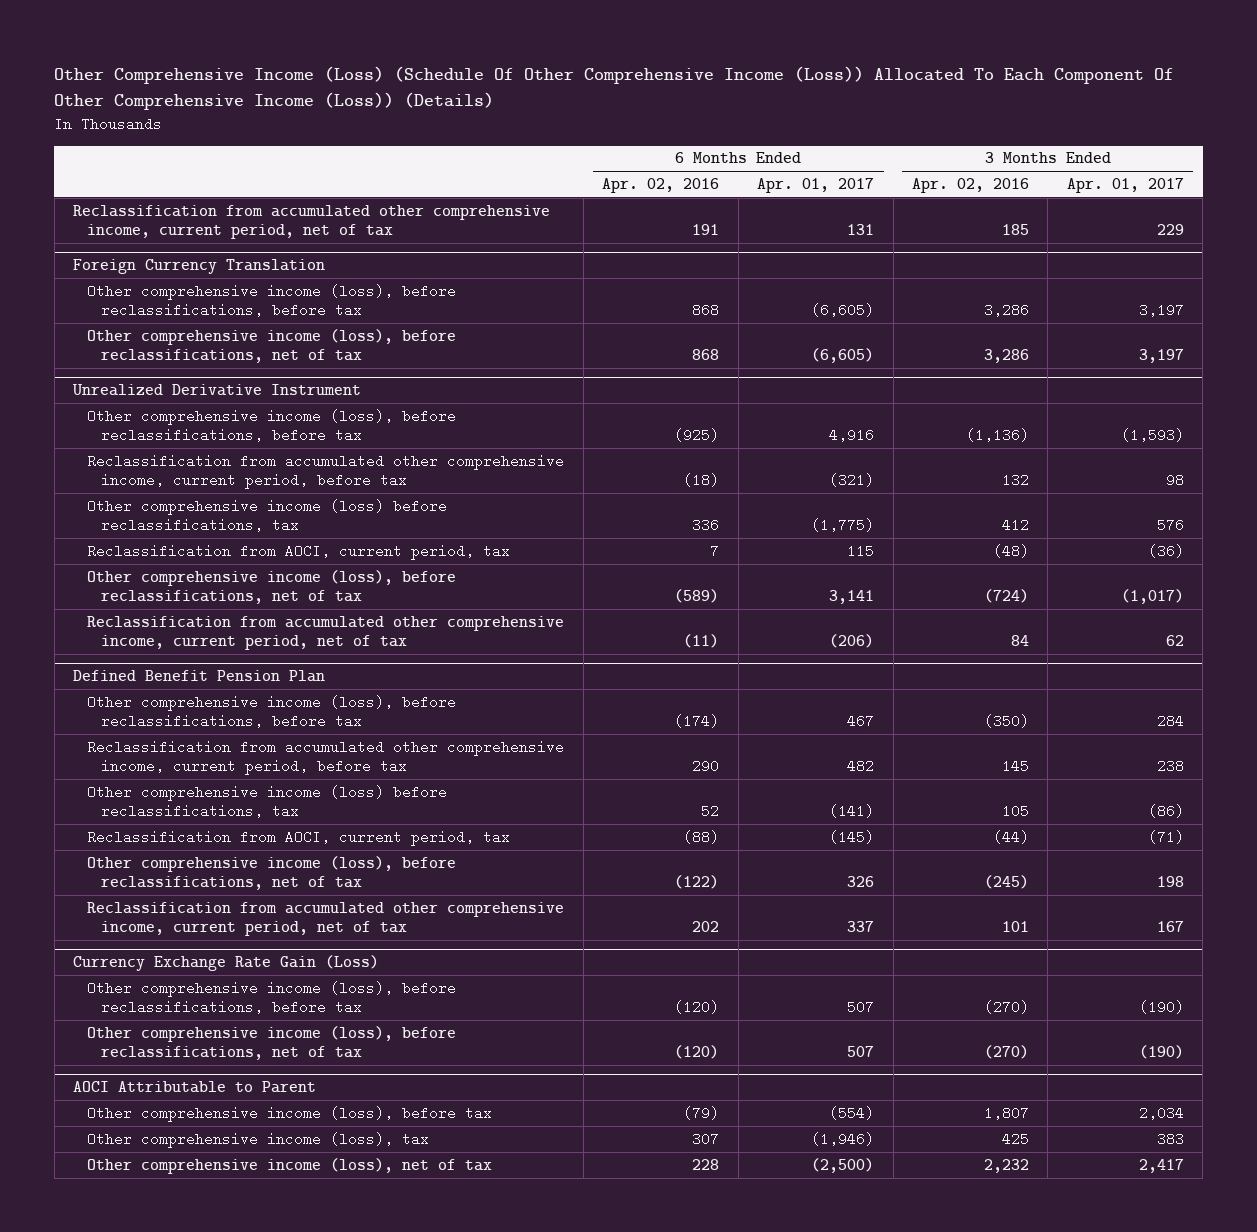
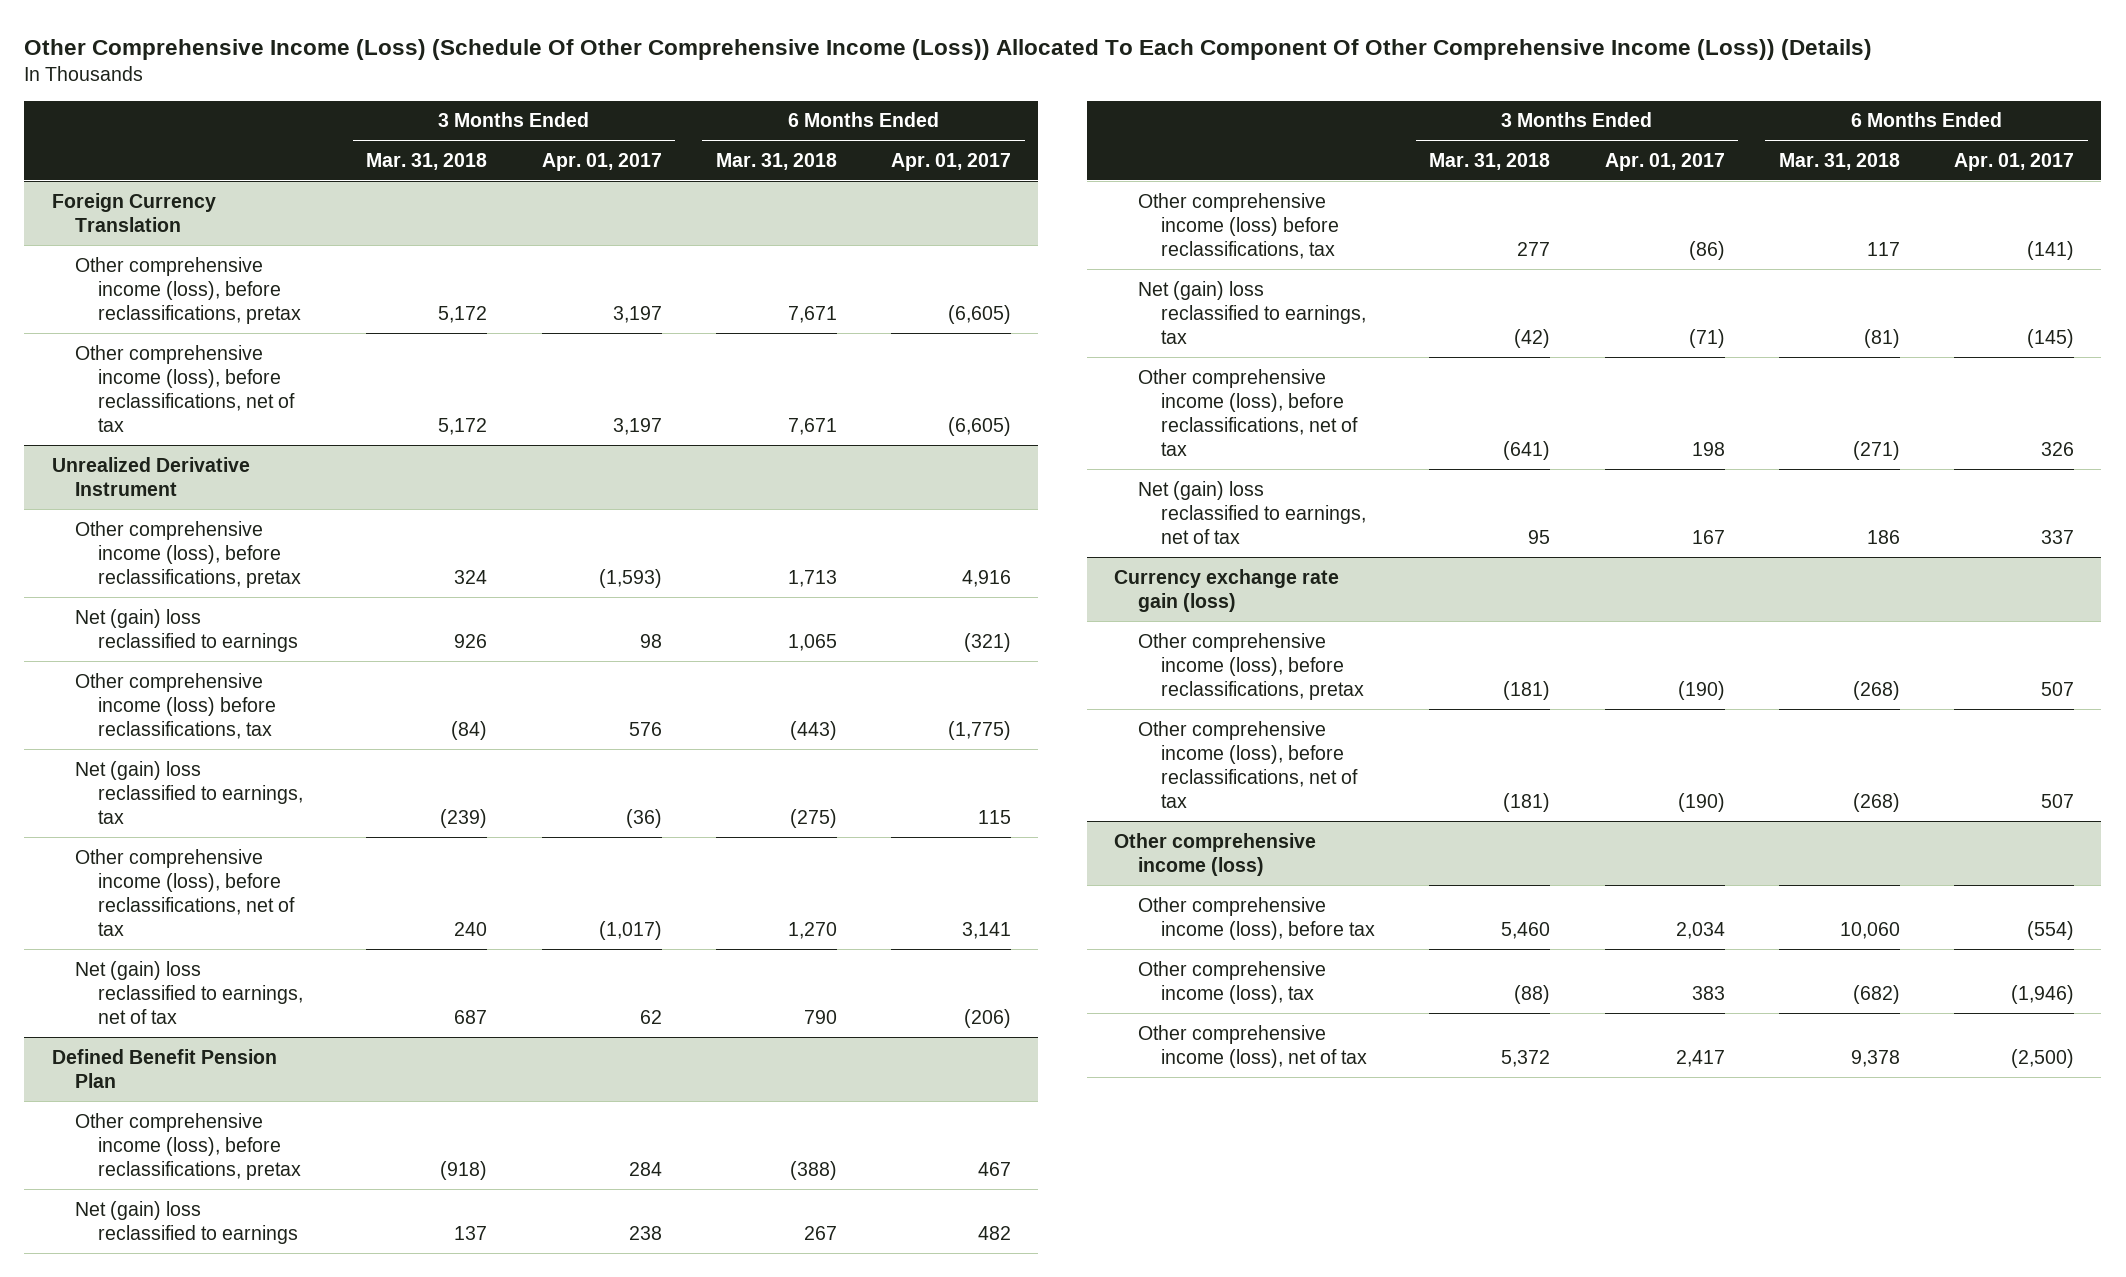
[602,177,720,193] Apr. 02, 2016 -> none
[911,177,1029,193] Apr. 02, 2016 -> none
none -> [366,152,488,170] Mar. 31, 2018
none -> [715,152,837,170] Mar. 31, 2018
[73,204,551,240] Reclassification from accumulated other comprehensive income, current period, net of tax -> none
[87,283,457,318] Other comprehensive income (loss), before reclassifications, before tax -> [74,256,301,324] Other comprehensive income (loss), before reclassifications, pretax
[87,408,457,443] Other comprehensive income (loss), before reclassifications, before tax -> [74,520,301,588] Other comprehensive income (loss), before reclassifications, pretax
[87,453,565,490] Reclassification from accumulated other comprehensive income, current period, before tax -> [74,608,298,652] Net (gain) loss reclassified to earnings
[87,543,511,560] Reclassification from AOCI, current period, tax -> [74,760,303,824] Net (gain) loss reclassified to earnings, tax
[87,615,565,651] Reclassification from accumulated other comprehensive income, current period, net of tax -> [74,960,303,1024] Net (gain) loss reclassified to earnings, net of tax
[87,694,457,729] Other comprehensive income (loss), before reclassifications, before tax -> [74,1112,301,1180] Other comprehensive income (loss), before reclassifications, pretax
[87,739,565,776] Reclassification from accumulated other comprehensive income, current period, before tax -> [74,1200,298,1244] Net (gain) loss reclassified to earnings
[87,829,511,846] Reclassification from AOCI, current period, tax -> [1137,280,1366,344] Net (gain) loss reclassified to earnings, tax
[87,901,565,937] Reclassification from accumulated other comprehensive income, current period, net of tax -> [1137,480,1366,544] Net (gain) loss reclassified to earnings, net of tax
[73,955,380,972] Currency Exchange Rate Gain (Loss) -> [1114,568,1340,612] Currency exchange rate gain (loss)
[87,980,457,1015] Other comprehensive income (loss), before reclassifications, before tax -> [1137,632,1364,700] Other comprehensive income (loss), before reclassifications, pretax
[73,1081,317,1094] AOCI Attributable to Parent -> [1114,832,1317,876] Other comprehensive income (loss)

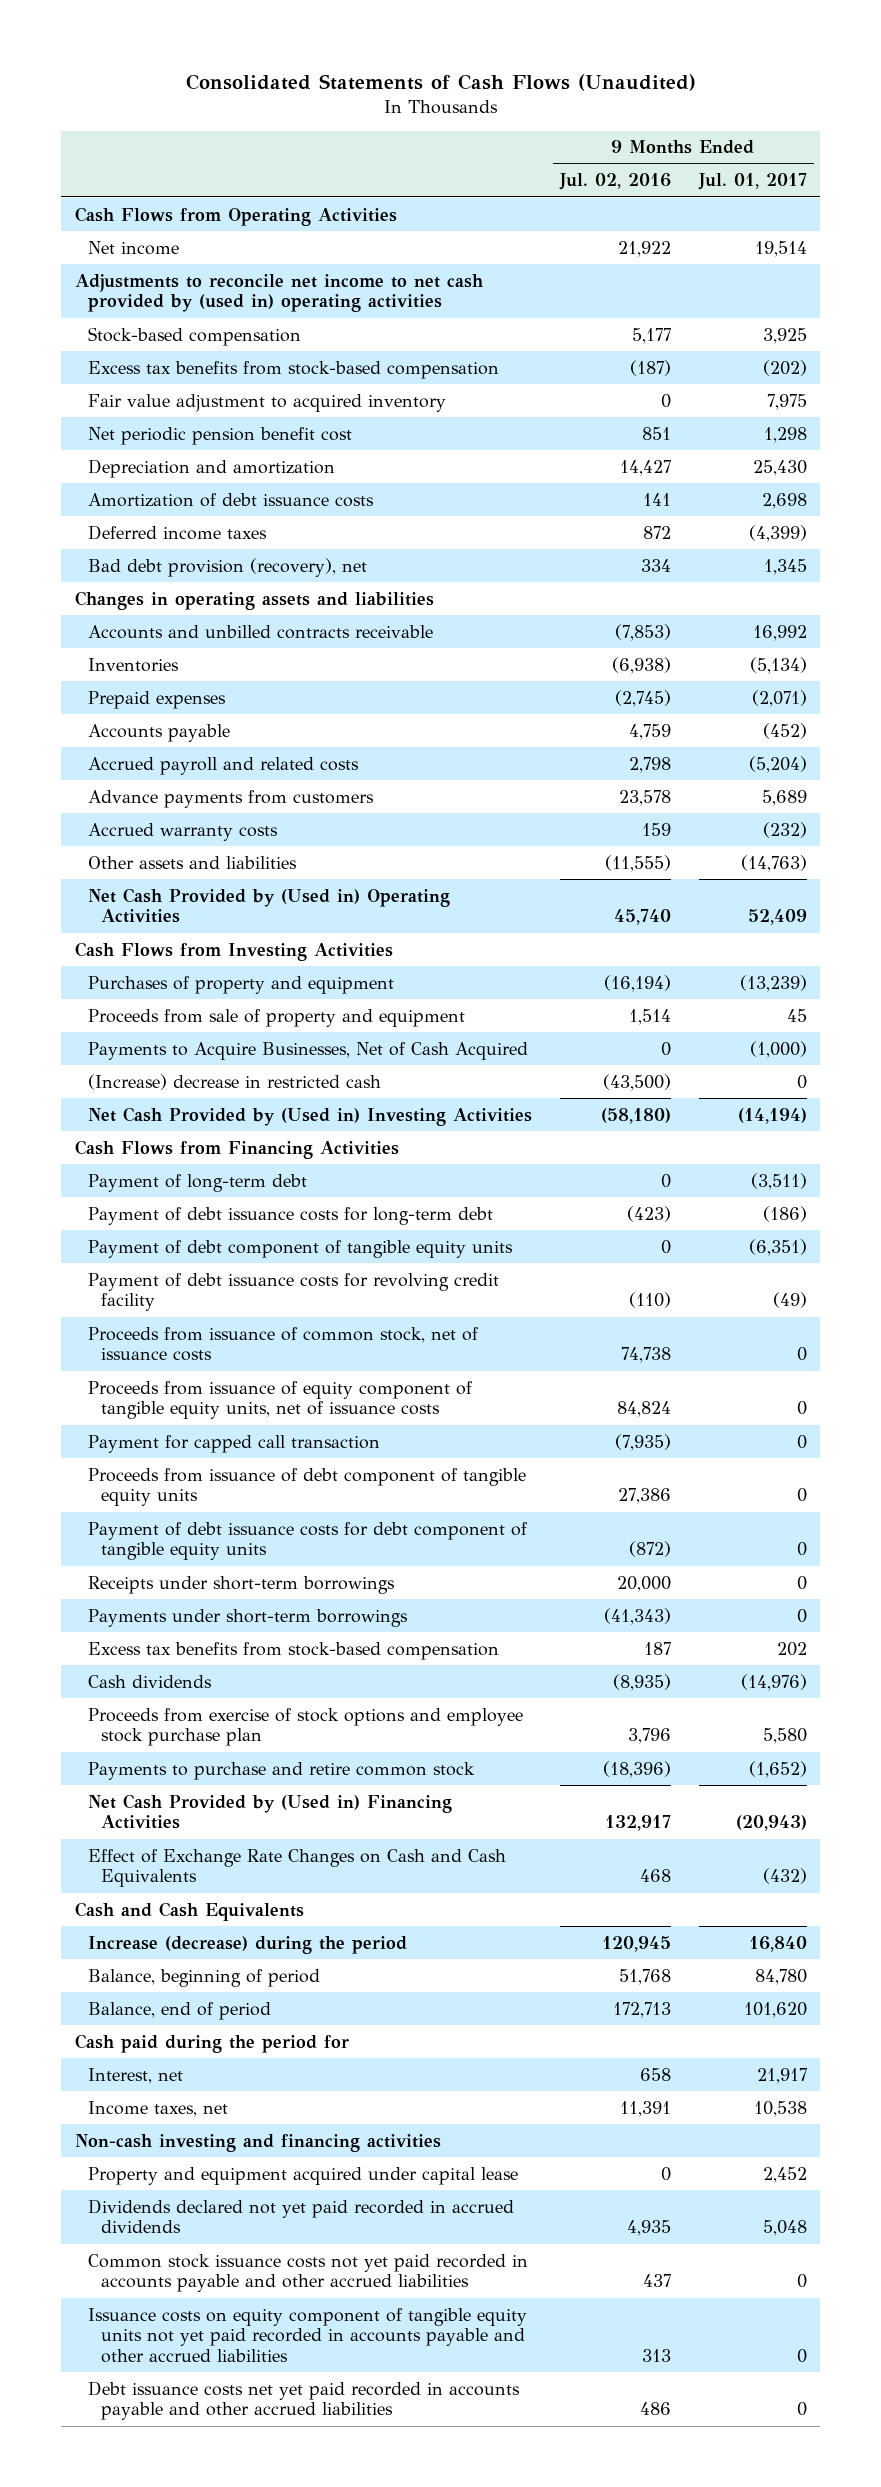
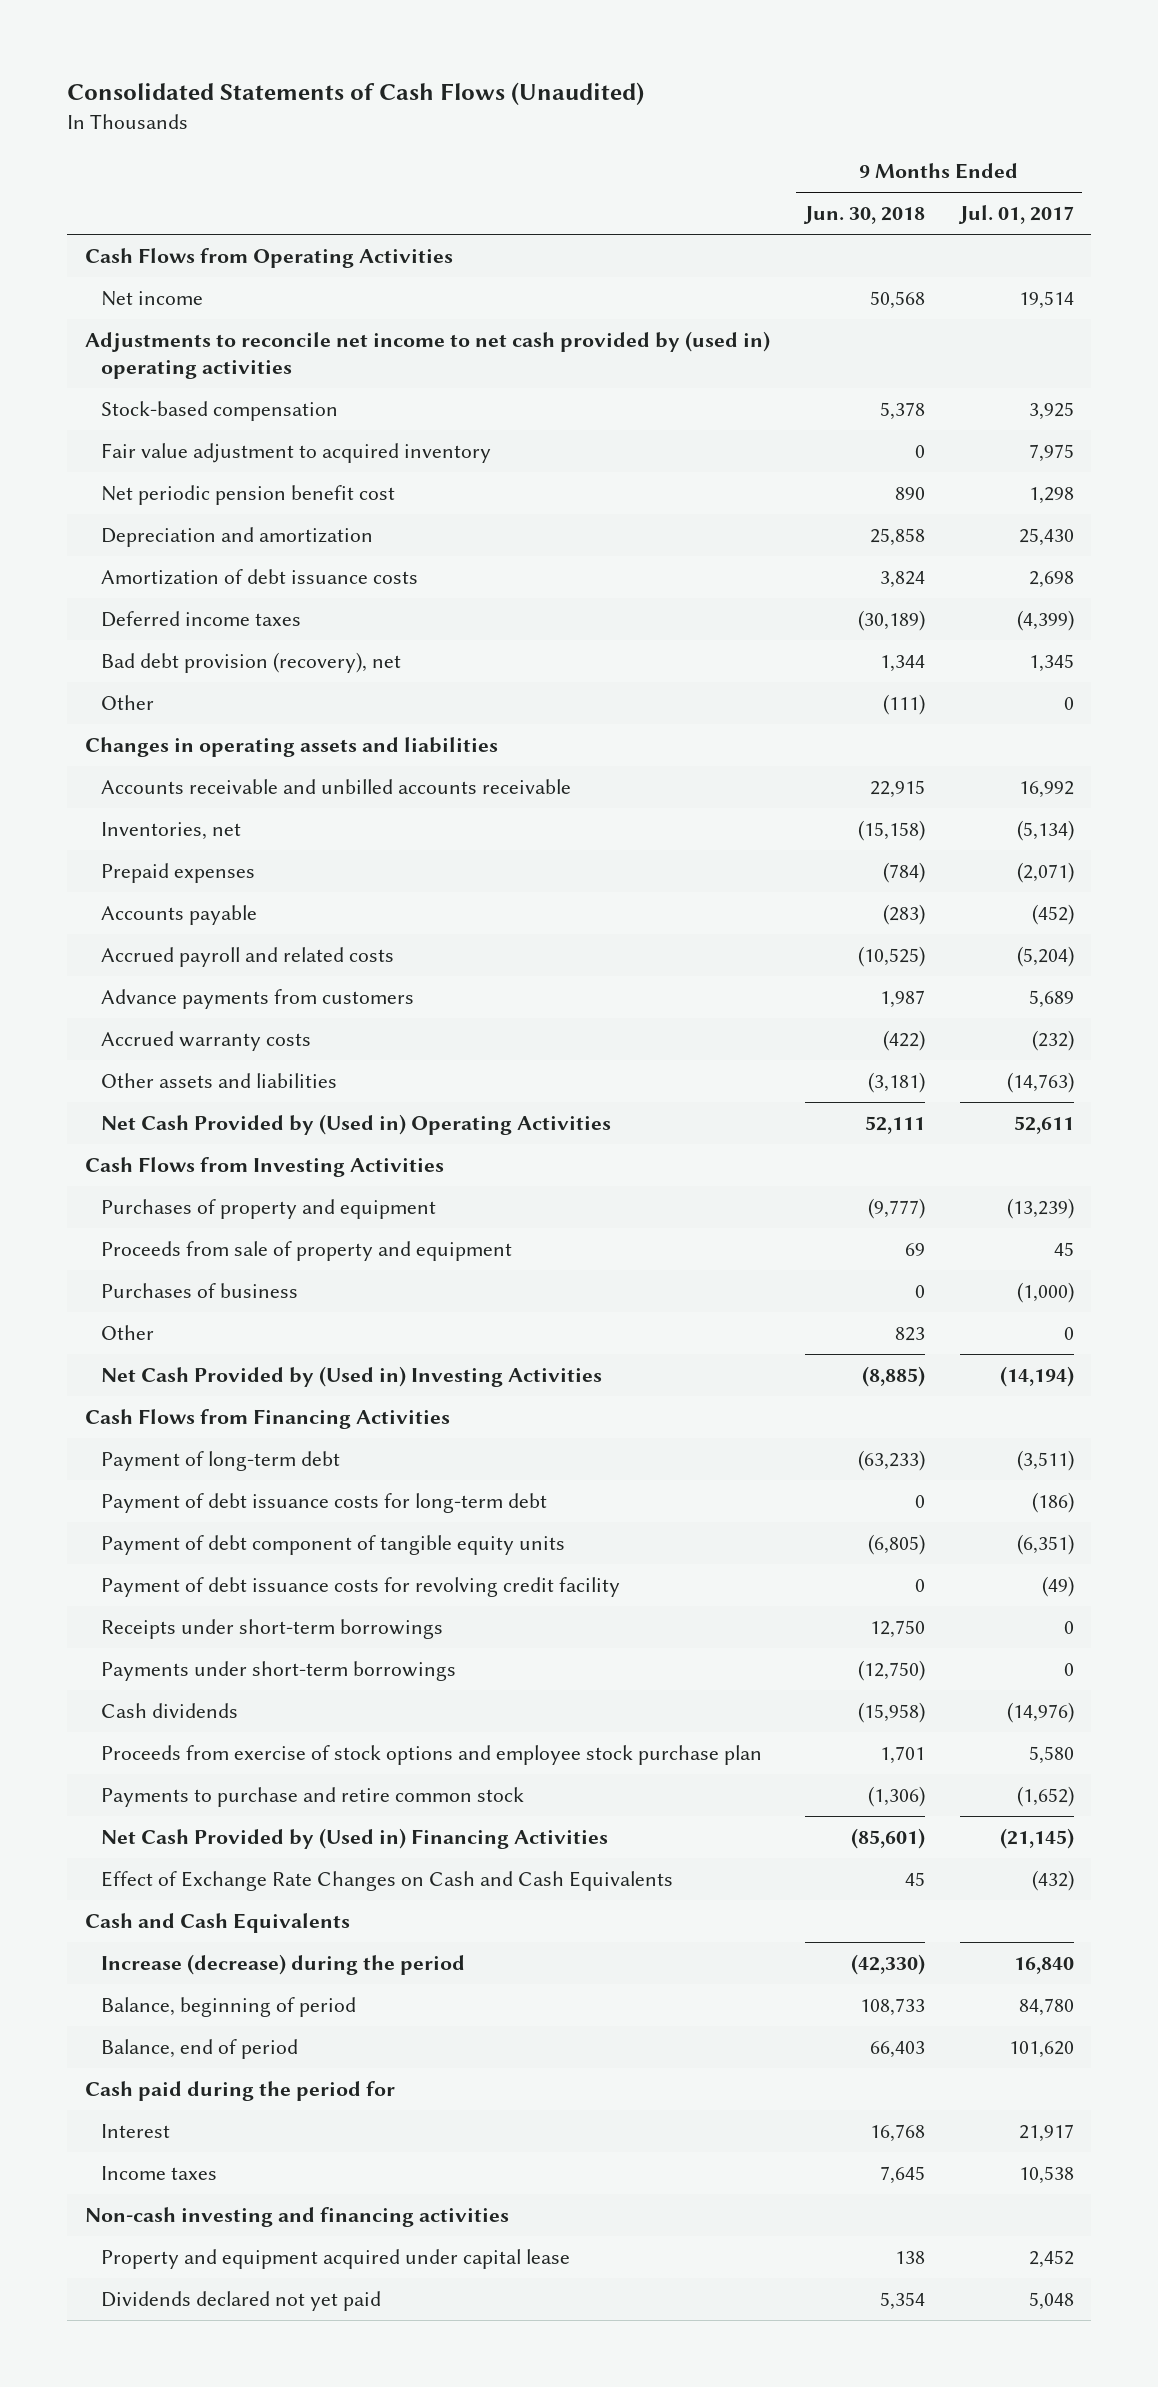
[558,173,671,191] Jul. 02, 2016 -> none
none -> [802,206,925,225] Jun. 30, 2018
[88,360,500,379] Excess tax benefits from stock-based compensation -> none
none -> [101,694,155,710] Other
[88,624,434,639] Accounts and unbilled contracts receivable -> [101,778,572,794] Accounts receivable and unbilled accounts receivable
[88,657,180,672] Inventories -> [101,821,242,840] Inventories, net
[747,909,807,926] 52,409 -> [1013,1115,1074,1134] 52,611
[88,1073,382,1090] (Increase) decrease in restricted cash -> none
[88,1041,529,1060] Payments to Acquire Businesses, Net of Cash Acquired -> [101,1282,299,1298] Purchases of business
none -> [101,1324,155,1340] Other
[88,1326,480,1362] Proceeds from issuance of common stock, net of issuance costs -> none
[88,1380,474,1420] Proceeds from issuance of equity component of tangible equity units, net of issuance costs -> none
[88,1434,381,1453] Payment for capped call transaction -> none
[88,1467,527,1507] Proceeds from issuance of debt component of tangible equity units -> none
[88,1521,529,1561] Payment of debt issuance costs for debt component of tangible equity units -> none
[88,1641,500,1660] Excess tax benefits from stock-based compensation -> none
[735,1815,807,1832] (20,943) -> [999,1827,1074,1849] (21,145)
[88,2067,184,2084] Interest, net -> [101,2123,171,2138] Interest
[88,2100,229,2117] Income taxes, net -> [101,2165,218,2180] Income taxes
[88,2253,529,2293] Common stock issuance costs not yet paid recorded in accounts payable and other accrued liabilities -> none
[88,2307,528,2363] Issuance costs on equity component of tangible equity units not yet paid recorded in accounts payable and other accrued liabilities -> none
[88,2380,521,2421] Debt issuance costs net yet paid recorded in accounts payable and other accrued liabilities -> none
[88,2198,515,2234] Dividends declared not yet paid recorded in accrued dividends -> [101,2290,382,2311] Dividends declared not yet paid

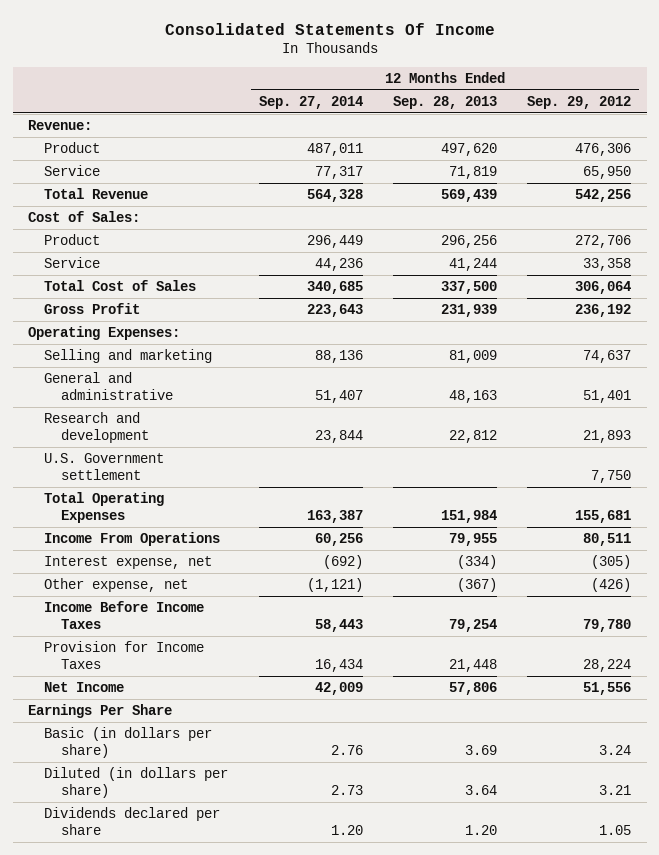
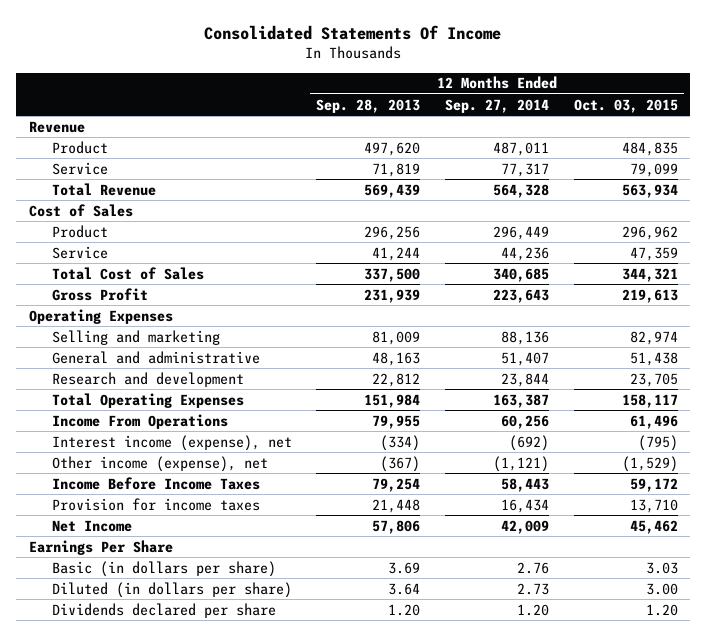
[527,95,632,109] Sep. 29, 2012 -> none
none -> [573,98,678,113] Oct. 03, 2015
[28,119,93,130] Revenue: -> [28,120,85,133] Revenue
[28,210,141,222] Cost of Sales: -> [28,203,133,217] Cost of Sales
[28,325,181,340] Operating Expenses: -> [28,308,173,324] Operating Expenses
[44,452,165,480] U.S. Government settlement -> none
[44,555,213,569] Interest expense, net -> [51,434,292,451] Interest income (expense), net
[44,577,189,592] Other expense, net -> [51,455,268,472] Other income (expense), net
[44,640,205,669] Provision for Income Taxes -> [51,497,260,511] Provision for income taxes

